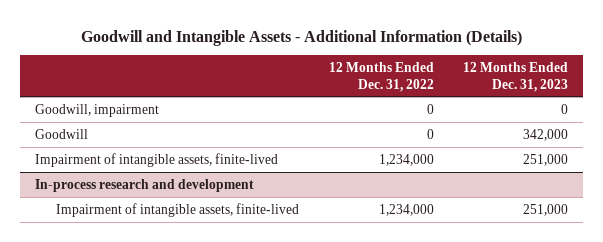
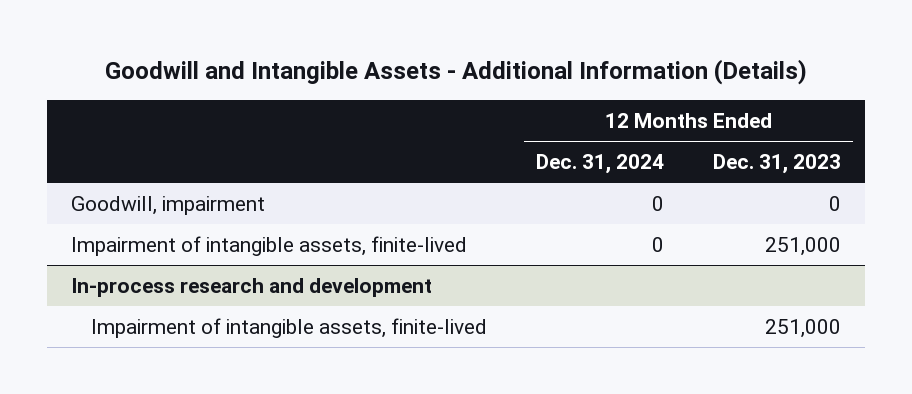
[328,62,434,92] 12 Months Ended Dec. 31, 2022 -> none
none -> [536,154,665,175] Dec. 31, 2024
[35,128,89,139] Goodwill -> none

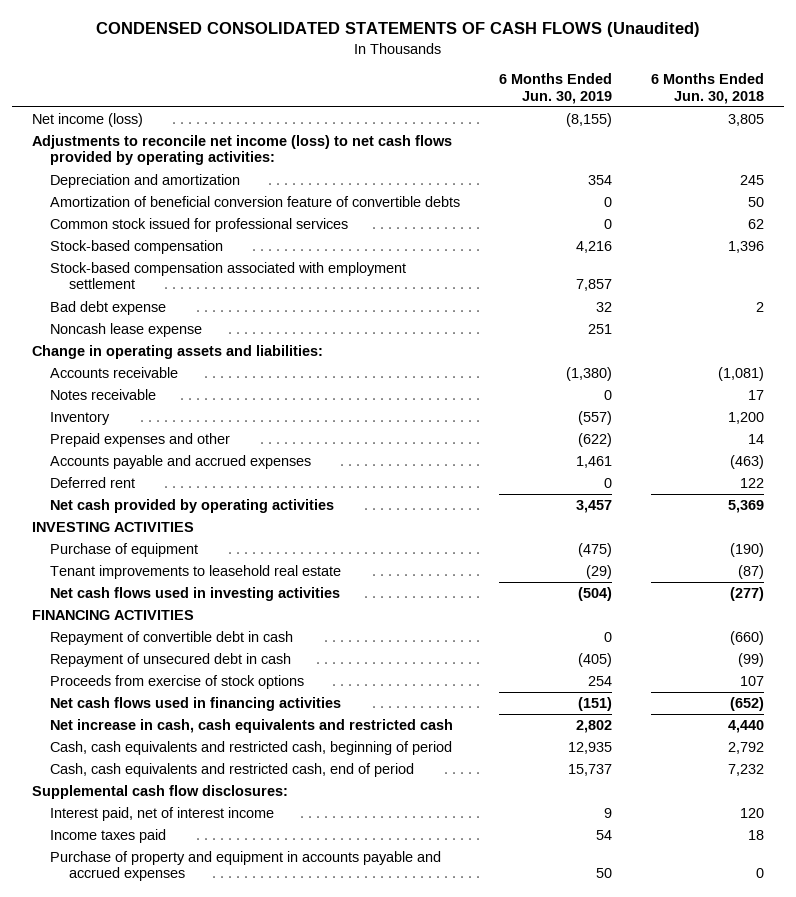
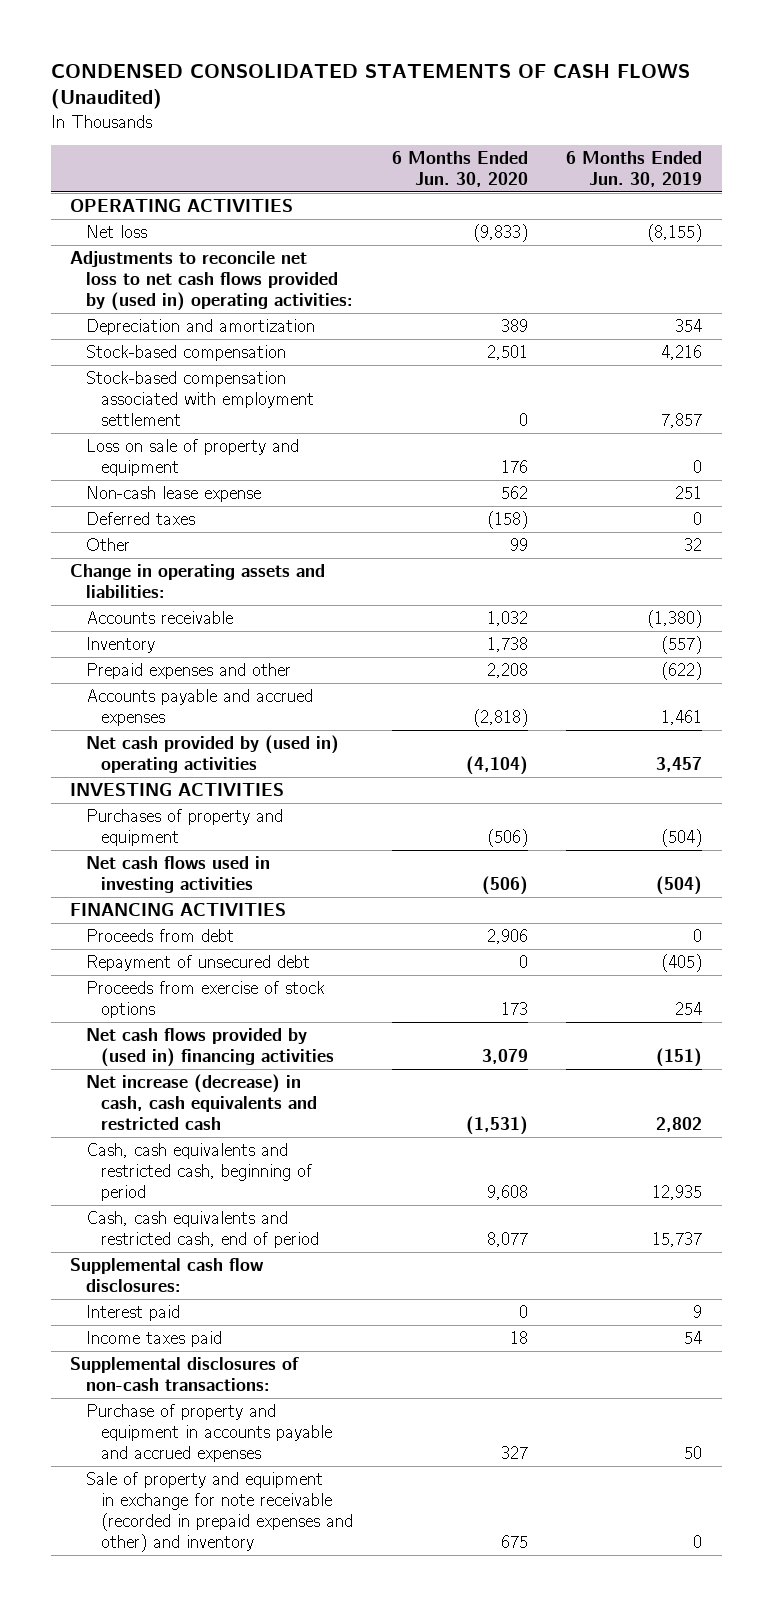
[651,73,765,104] 6 Months Ended Jun. 30, 2018 -> none
none -> [391,150,528,187] 6 Months Ended Jun. 30, 2020
none -> [70,198,294,212] OPERATING ACTIVITIES
[31,112,143,127] Net income (loss) -> [85,224,147,238] Net loss
[31,134,452,166] Adjustments to reconcile net income (loss) to net cash flows provided by operating activities: -> [70,250,353,311] Adjustments to reconcile net loss to net cash flows provided by (used in) operating activities:
[50,195,461,207] Amortization of beneficial conversion feature of convertible debts -> none
[50,217,349,232] Common stock issued for professional services -> none
[50,300,167,315] Bad debt expense -> none
none -> [85,438,299,476] Loss on sale of property and equipment
[50,322,203,337] Noncash lease expense -> [85,485,261,502] Non-cash lease expense
none -> [85,511,195,525] Deferred taxes
none -> [85,537,130,551] Other
[50,388,157,400] Notes receivable -> none
[50,476,136,488] Deferred rent -> none
[50,498,335,513] Net cash provided by operating activities -> [85,734,339,773] Net cash provided by (used in) operating activities
[50,564,342,579] Tenant improvements to leasehold real estate -> none
[50,542,199,557] Purchase of equipment -> [85,808,283,846] Purchases of property and equipment
[578,542,613,557] (475) -> [661,828,703,847] (504)
[50,630,294,645] Repayment of convertible debt in cash -> none
none -> [85,928,234,942] Proceeds from debt
[50,652,292,667] Repayment of unsecured debt in cash -> [85,954,310,971] Repayment of unsecured debt
[50,696,342,711] Net cash flows used in financing activities -> [85,1027,335,1067] Net cash flows provided by (used in) financing activities
[50,718,454,733] Net increase in cash, cash equivalents and restricted cash -> [85,1073,318,1130] Net increase (decrease) in cash, cash equivalents and restricted cash
[50,806,275,821] Interest paid, net of interest income -> [85,1304,180,1321] Interest paid
none -> [70,1356,300,1391] Supplemental disclosures of non-cash transactions:
none -> [85,1471,354,1552] Sale of property and equipment in exchange for note receivable (recorded in prepaid expenses and other) and inventory

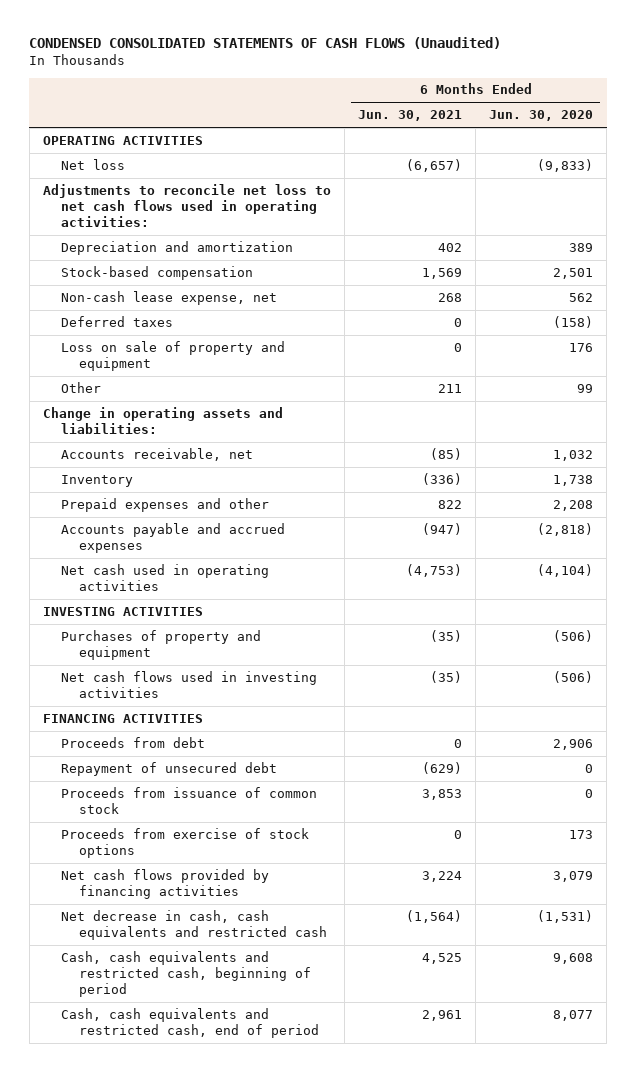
[566,150,703,187] 6 Months Ended Jun. 30, 2019 -> none
none -> [358,110,463,122] Jun. 30, 2021
[70,250,353,311] Adjustments to reconcile net loss to net cash flows provided by (used in) operating activities: -> [42,183,331,227] Adjustments to reconcile net loss to net cash flows used in operating activities:
[85,370,315,426] Stock-based compensation associated with employment settlement -> none
[85,485,261,502] Non-cash lease expense -> [60,290,277,305] Non-cash lease expense, net
[85,438,299,476] Loss on sale of property and equipment -> [60,340,285,371] Loss on sale of property and equipment
[85,610,233,624] Accounts receivable -> [60,447,253,461] Accounts receivable, net
[85,734,339,773] Net cash provided by (used in) operating activities -> [60,563,269,591] Net cash used in operating activities
none -> [60,786,317,814] Proceeds from issuance of common stock
[85,1027,335,1067] Net cash flows provided by (used in) financing activities -> [60,868,269,899] Net cash flows provided by financing activities
[85,1073,318,1130] Net increase (decrease) in cash, cash equivalents and restricted cash -> [60,909,327,940] Net decrease in cash, cash equivalents and restricted cash
[70,1257,265,1292] Supplemental cash flow disclosures: -> none
[85,1304,180,1321] Interest paid -> none
[85,1330,222,1347] Income taxes paid -> none
[70,1356,300,1391] Supplemental disclosures of non-cash transactions: -> none
[85,1403,333,1462] Purchase of property and equipment in accounts payable and accrued expenses -> none
[85,1471,354,1552] Sale of property and equipment in exchange for note receivable (recorded in prepaid expenses and other) and inventory -> none

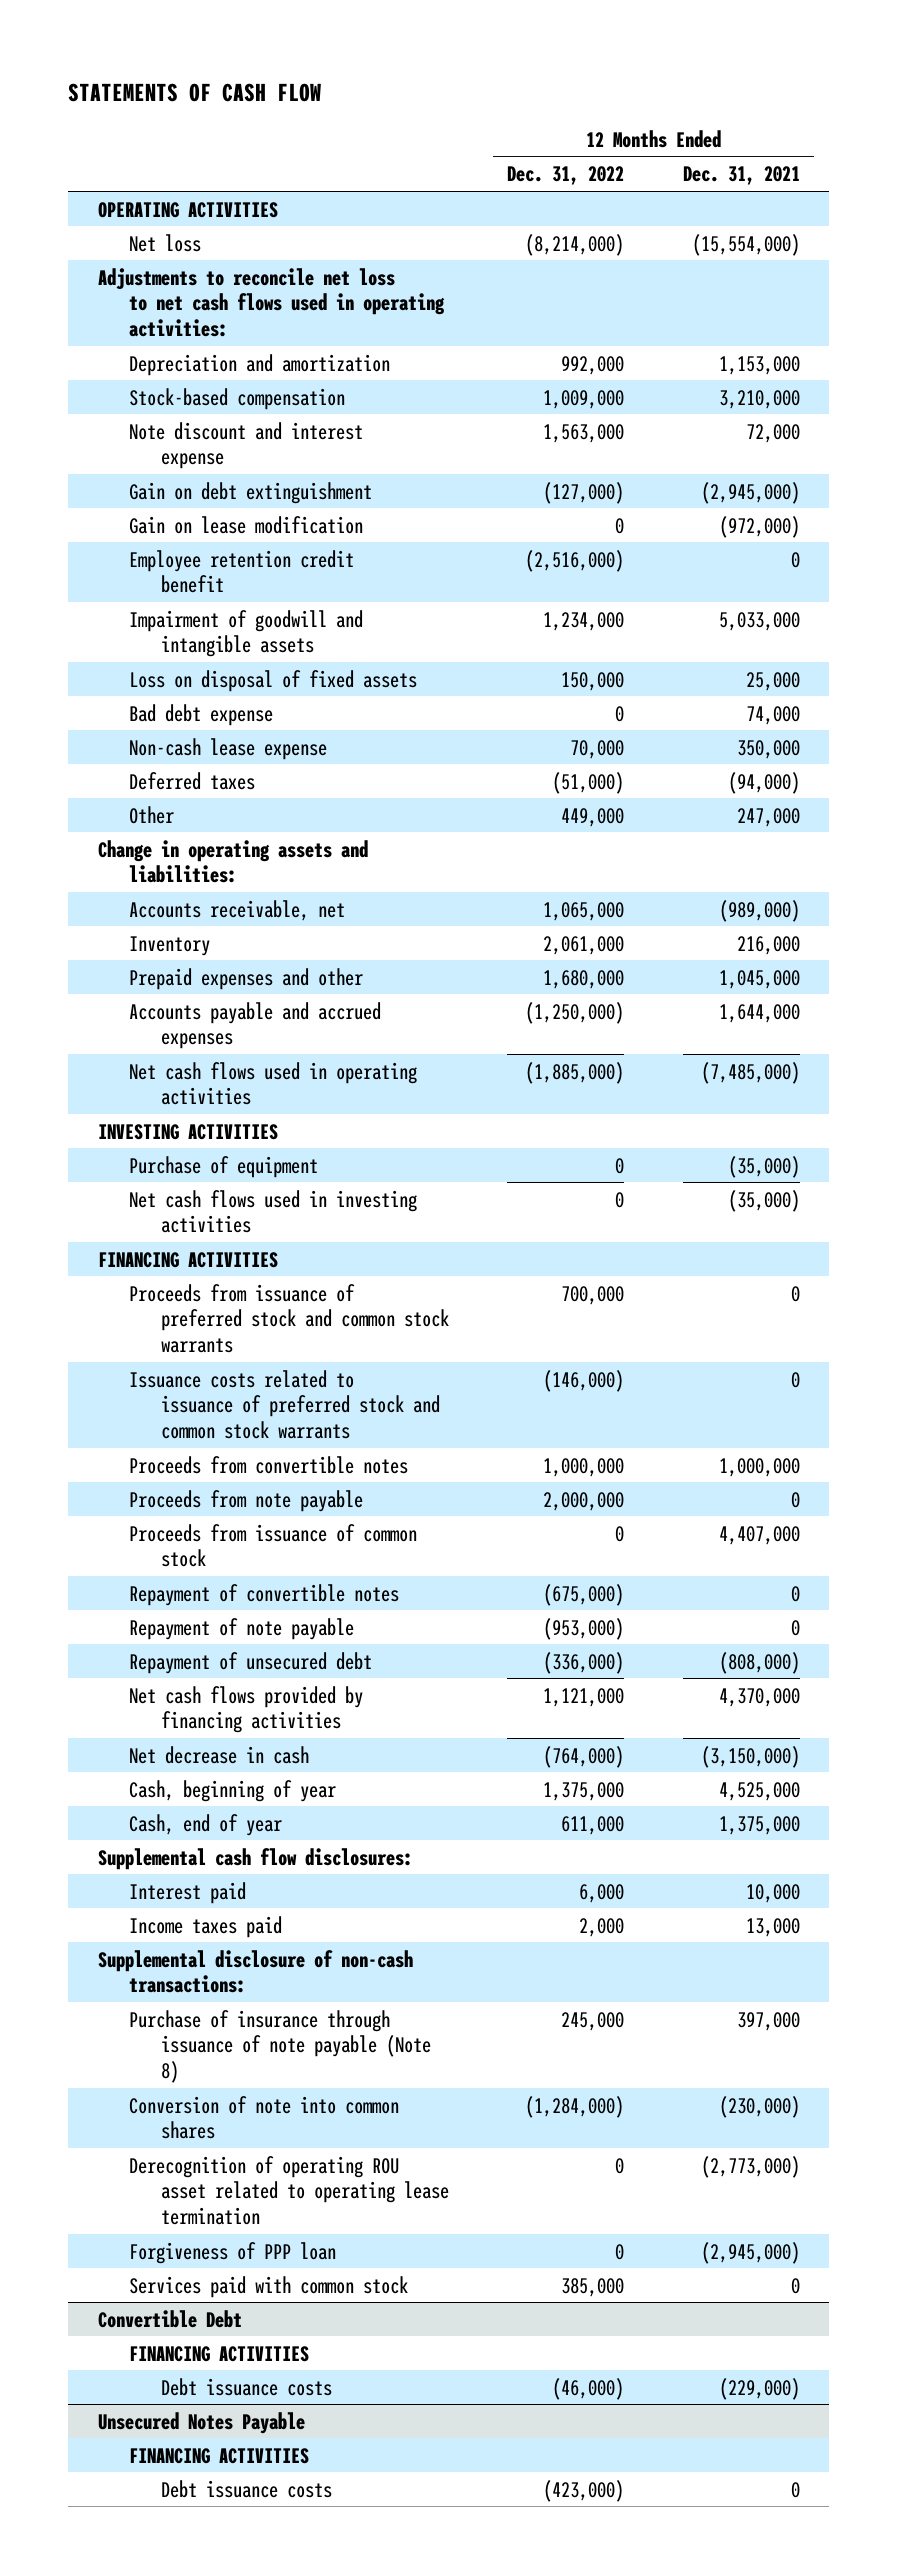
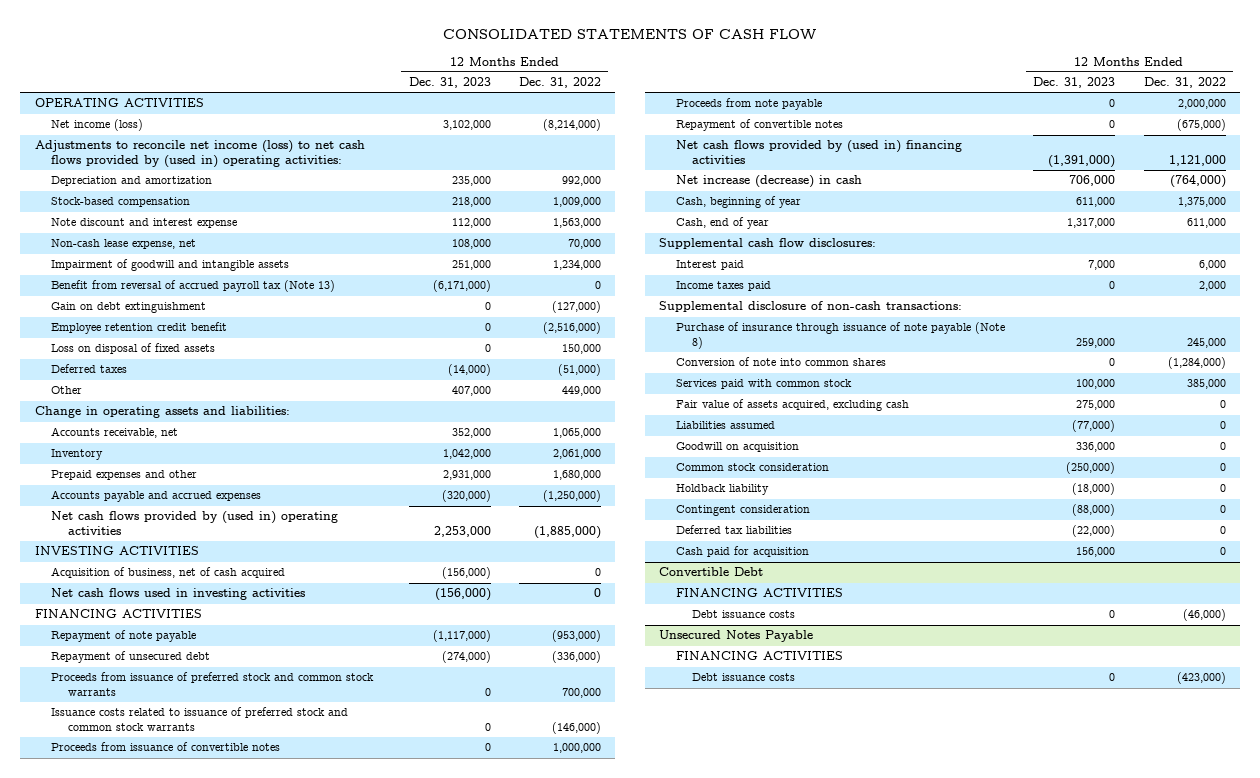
[68,83,322,103] STATEMENTS OF CASH FLOW -> [443,29,817,40] CONSOLIDATED STATEMENTS OF CASH FLOW
[682,166,800,186] Dec. 31, 2021 -> none
none -> [408,77,491,89] Dec. 31, 2023
[129,233,202,252] Net loss -> [51,119,144,132] Net income (loss)
[97,267,446,338] Adjustments to reconcile net loss to net cash flows used in operating activities: -> [34,140,365,168] Adjustments to reconcile net income (loss) to net cash flows provided by (used in) operating activities:
none -> [51,239,197,250] Non-cash lease expense, net
[129,609,364,658] Impairment of goodwill and intangible assets -> [51,259,290,272] Impairment of goodwill and intangible assets
none -> [51,280,336,293] Benefit from reversal of accrued payroll tax (Note 13)
[129,515,364,534] Gain on lease modification -> none
[129,703,274,726] Bad debt expense -> none
[129,737,328,760] Non-cash lease expense -> none
[129,1061,418,1106] Net cash flows used in operating activities -> [51,511,339,535] Net cash flows provided by (used in) operating activities
[129,1155,319,1178] Purchase of equipment -> none
none -> [51,567,286,579] Acquisition of business, net of cash acquired
[129,1617,355,1640] Repayment of note payable -> [51,630,197,643] Repayment of note payable
[129,1651,373,1674] Repayment of unsecured debt -> [51,651,211,664] Repayment of unsecured debt
[129,1455,409,1474] Proceeds from convertible notes -> [51,742,281,752] Proceeds from issuance of convertible notes
[129,1523,418,1568] Proceeds from issuance of common stock -> none
[129,1685,364,1734] Net cash flows provided by financing activities -> [675,140,962,164] Net cash flows provided by (used in) financing activities
[129,1745,310,1764] Net decrease in cash -> [675,175,862,189] Net increase (decrease) in cash
[129,2155,450,2226] Derecognition of operating ROU asset related to operating lease termination -> none
[129,2241,337,2264] Forgiveness of PPP loan -> none
none -> [675,399,909,412] Fair value of assets acquired, excluding cash
none -> [675,421,775,430] Liabilities assumed
none -> [675,442,799,453] Goodwill on acquisition
none -> [675,463,829,472] Common stock consideration
none -> [675,484,769,496] Holdback liability
none -> [675,505,810,517] Contingent consideration
none -> [675,525,792,535] Deferred tax liabilities
none -> [675,546,809,558] Cash paid for acquisition

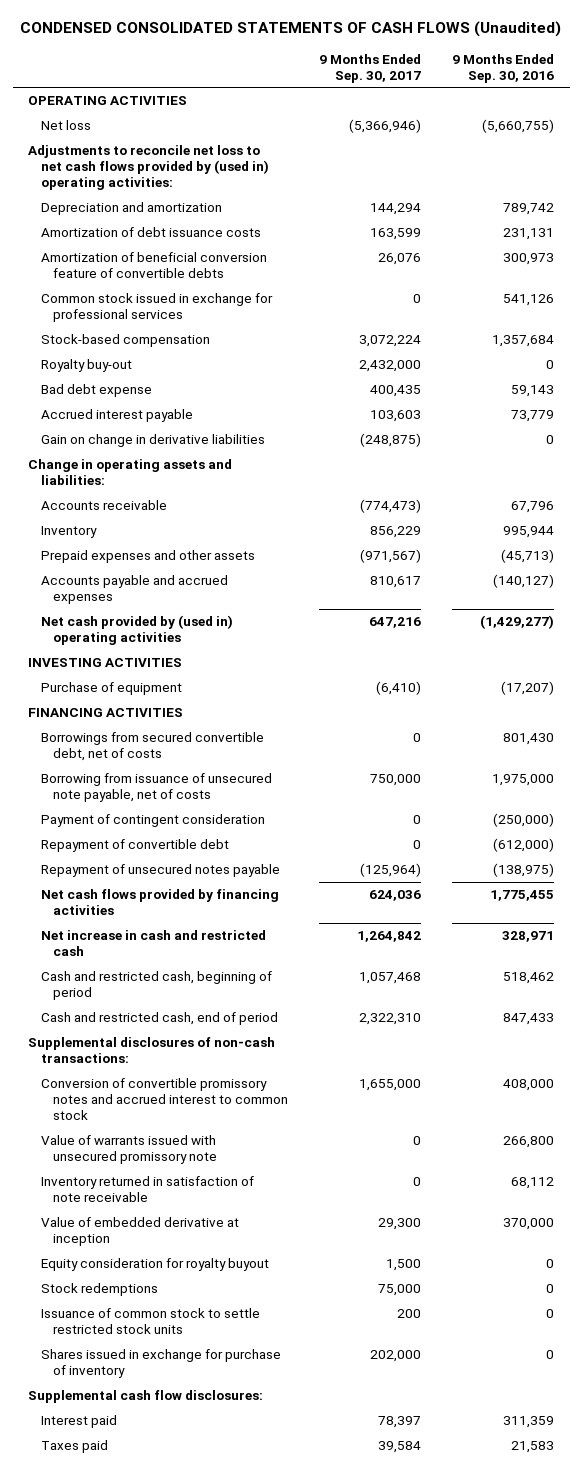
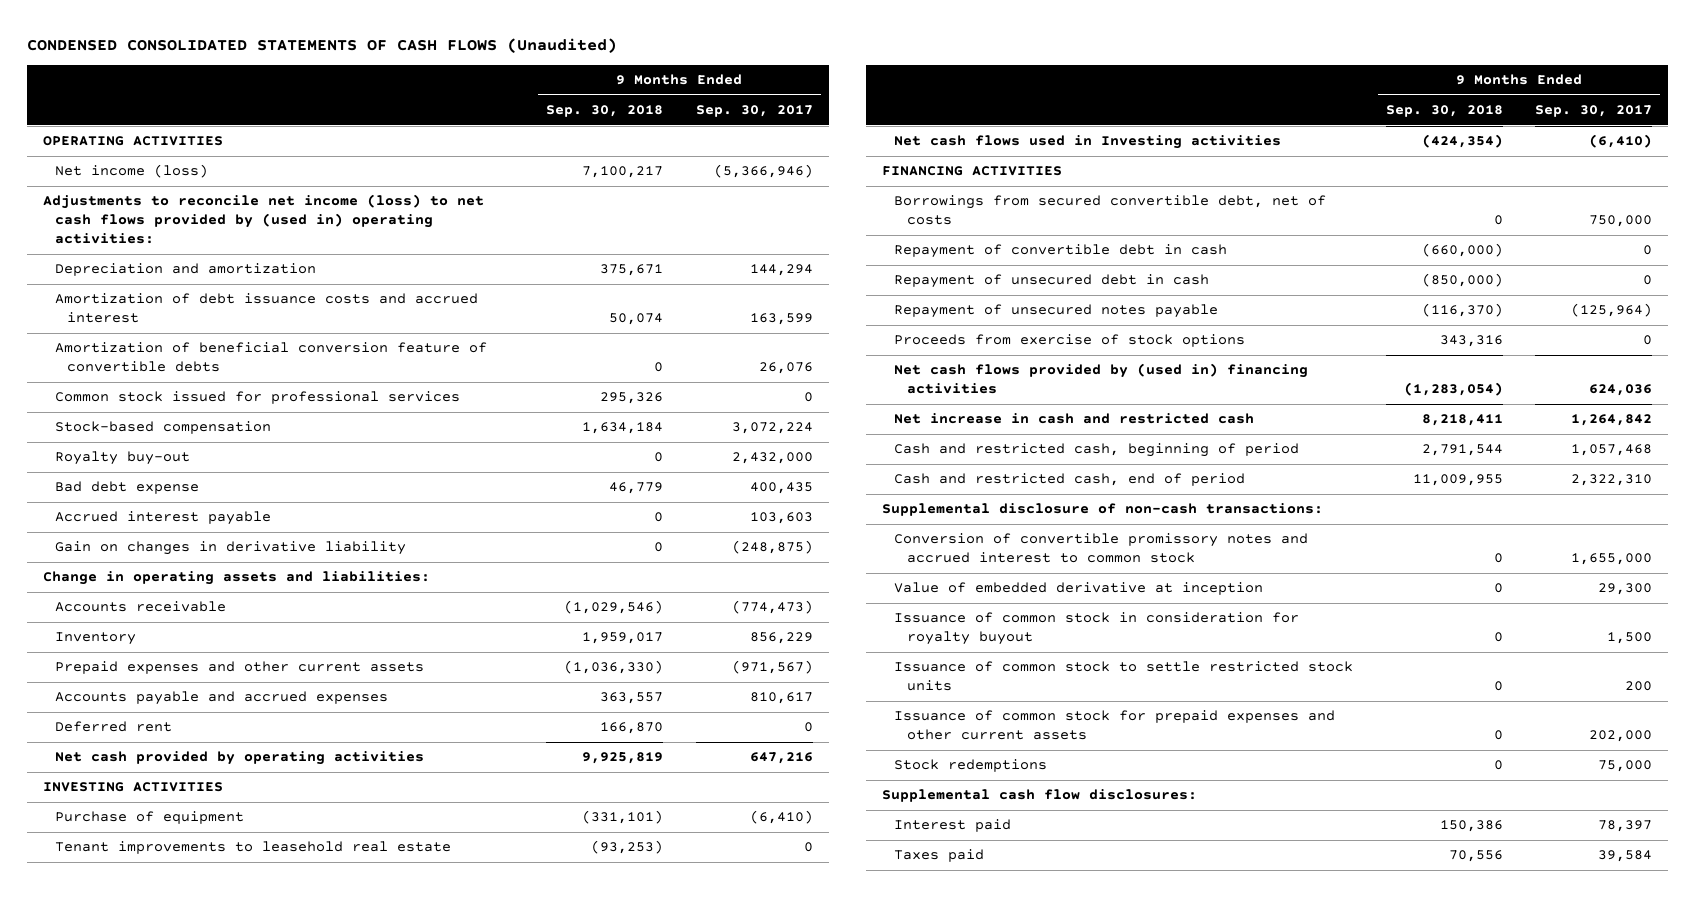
[452,53,555,83] 9 Months Ended Sep. 30, 2016 -> none
none -> [546,105,664,118] Sep. 30, 2018
[40,120,91,131] Net loss -> [55,164,209,179] Net income (loss)
[28,145,269,191] Adjustments to reconcile net loss to net cash flows provided by (used in) operating activities: -> [42,194,484,245] Adjustments to reconcile net income (loss) to net cash flows provided by (used in) operating activities:
[40,227,261,238] Amortization of debt issuance costs -> [55,293,479,324] Amortization of debt issuance costs and accrued interest
[40,293,273,323] Common stock issued in exchange for professional services -> [55,391,461,405] Common stock issued for professional services
[40,434,265,448] Gain on change in derivative liabilities -> [55,541,407,556] Gain on changes in derivative liability
[40,550,255,564] Prepaid expenses and other assets -> [55,661,425,675] Prepaid expenses and other current assets
none -> [55,721,173,733] Deferred rent
[40,615,233,646] Net cash provided by (used in) operating activities -> [55,751,425,766] Net cash provided by operating activities
none -> [55,841,452,855] Tenant improvements to leasehold real estate
none -> [894,135,1282,150] Net cash flows used in Investing activities
[40,773,272,803] Borrowing from issuance of unsecured note payable, net of costs -> none
[40,814,265,828] Payment of contingent consideration -> none
[413,733,422,743] 0 -> [1588,215,1652,228] 750,000
[40,839,229,853] Repayment of convertible debt -> [894,244,1228,259] Repayment of convertible debt in cash
none -> [894,274,1210,289] Repayment of unsecured debt in cash
none -> [894,334,1246,348] Proceeds from exercise of stock options
[40,889,279,916] Net cash flows provided by financing activities -> [894,363,1309,395] Net cash flows provided by (used in) financing activities
[28,1037,276,1064] Supplemental disclosures of non-cash transactions: -> [882,503,1324,517] Supplemental disclosure of non-cash transactions:
[40,1135,217,1165] Value of warrants issued with unsecured promissory note -> none
[40,1176,254,1203] Inventory returned in satisfaction of note receivable -> none
[40,1258,269,1272] Equity consideration for royalty buyout -> none
none -> [894,612,1300,646] Issuance of common stock in consideration for royalty buyout
[40,1349,281,1379] Shares issued in exchange for purchase of inventory -> none
none -> [894,710,1336,741] Issuance of common stock for prepaid expenses and other current assets
[40,1283,158,1297] Stock redemptions -> [894,759,1048,773] Stock redemptions

